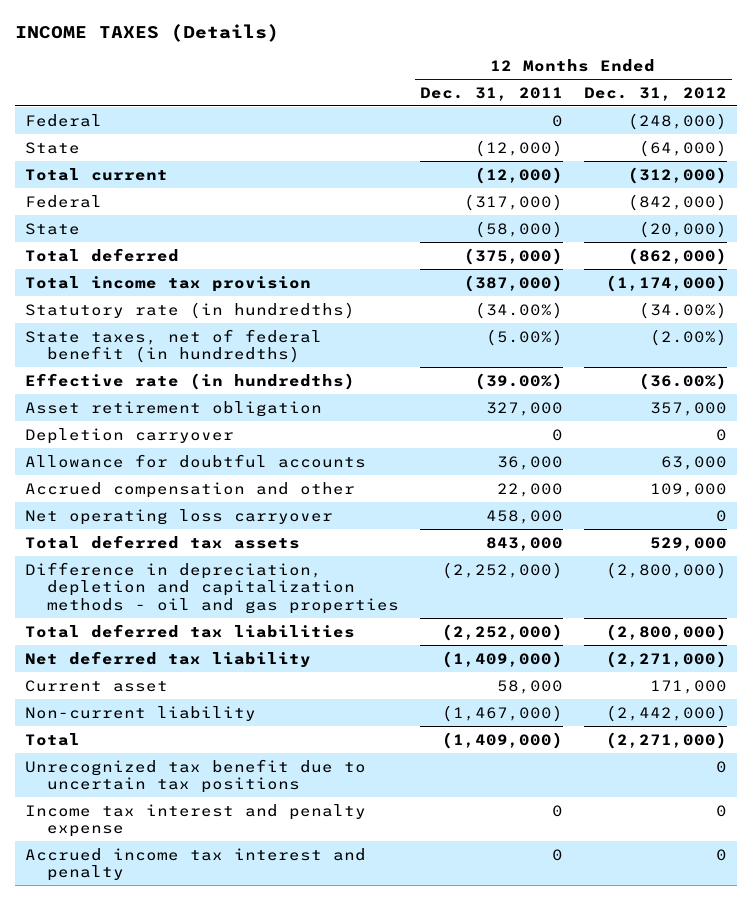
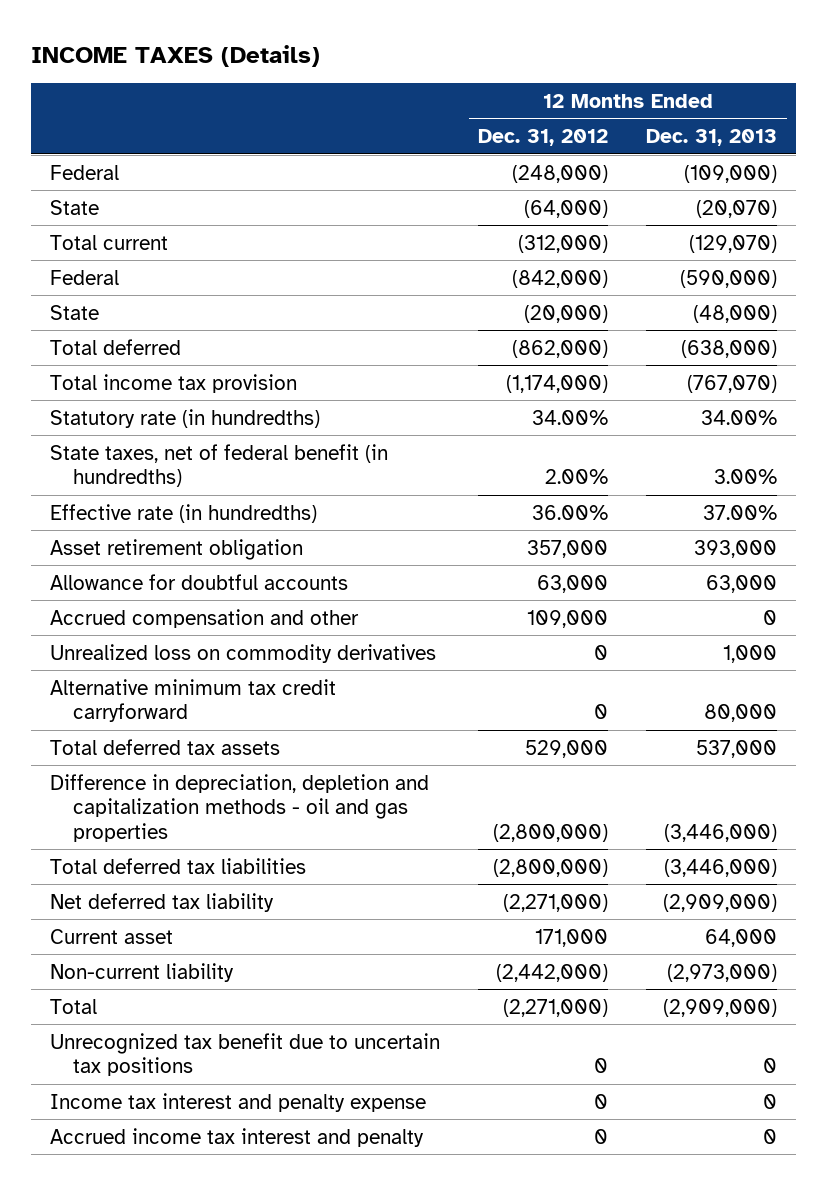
[419,86,563,101] Dec. 31, 2011 -> none
none -> [646,128,778,146] Dec. 31, 2013
[638,301,727,319] (34.00%) -> [532,409,609,425] 34.00%
[649,328,727,346] (2.00%) -> [545,469,609,485] 2.00%
[638,372,727,390] (36.00%) -> [532,504,609,520] 36.00%
[25,427,235,444] Depletion carryover -> none
[25,508,334,525] Net operating loss carryover -> none
none -> [50,643,437,663] Unrealized loss on commodity derivatives
none -> [50,678,337,723] Alternative minimum tax credit carryforward

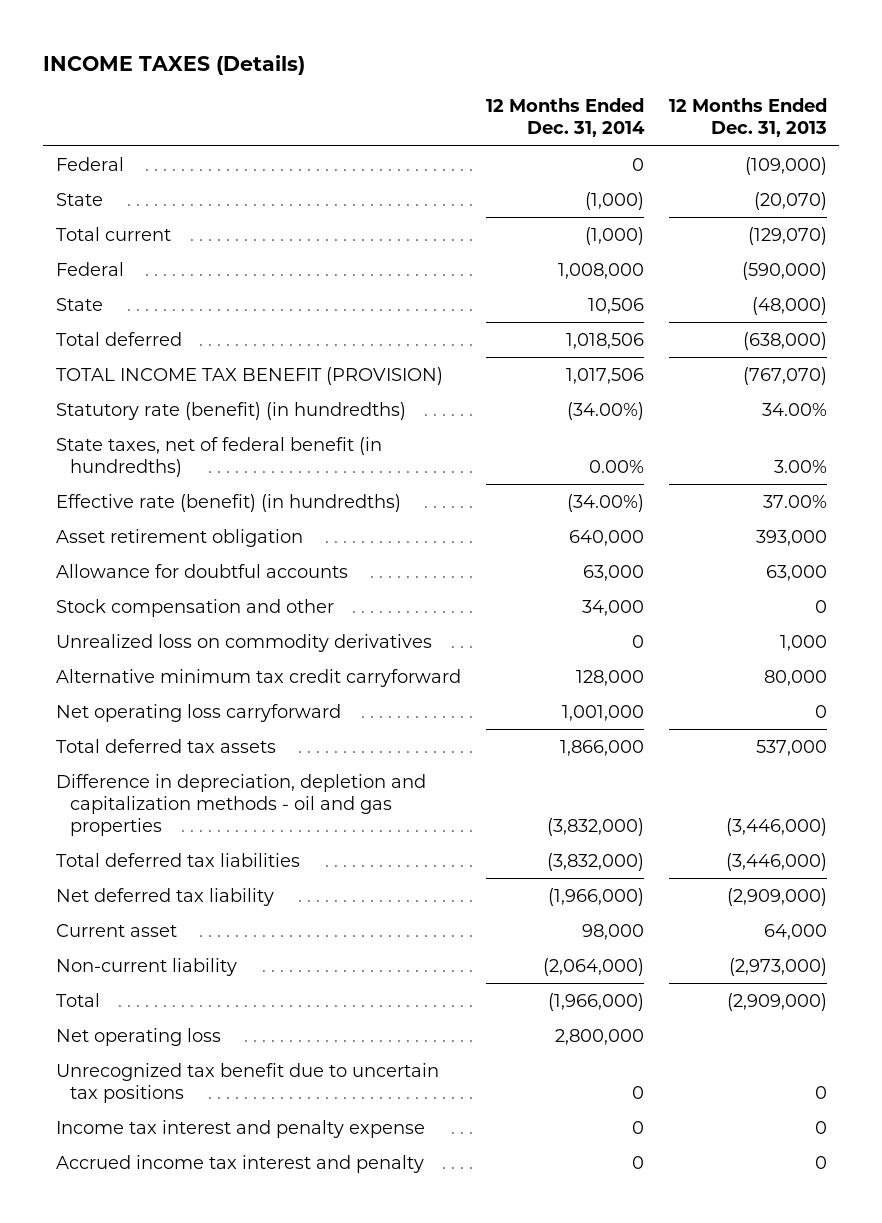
[478,128,609,146] Dec. 31, 2012 -> none
none -> [485,98,645,138] 12 Months Ended Dec. 31, 2014
[50,373,298,393] Total income tax provision -> [55,366,443,385] TOTAL INCOME TAX BENEFIT (PROVISION)
[50,408,321,428] Statutory rate (in hundredths) -> [55,401,406,420] Statutory rate (benefit) (in hundredths)
[50,503,318,523] Effective rate (in hundredths) -> [55,493,401,512] Effective rate (benefit) (in hundredths)
[50,608,360,628] Accrued compensation and other -> [55,598,334,617] Stock compensation and other
none -> [55,703,341,722] Net operating loss carryforward
none -> [55,1027,221,1046] Net operating loss

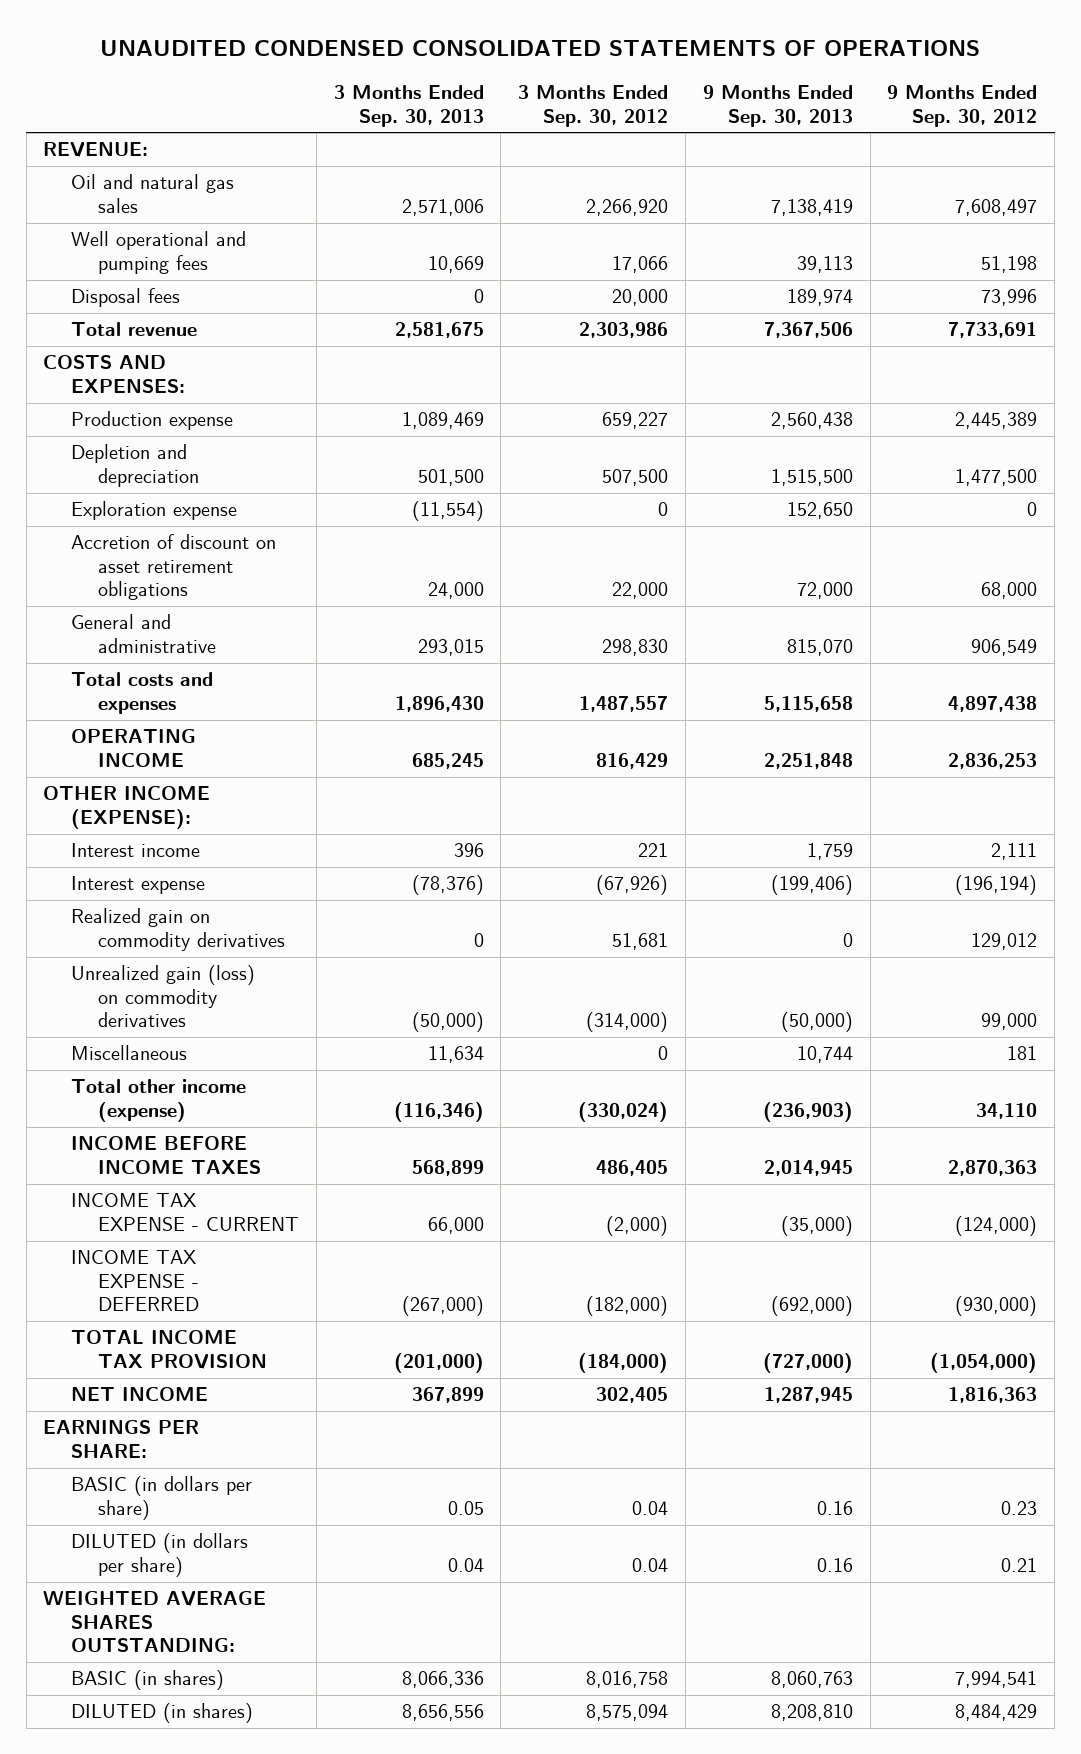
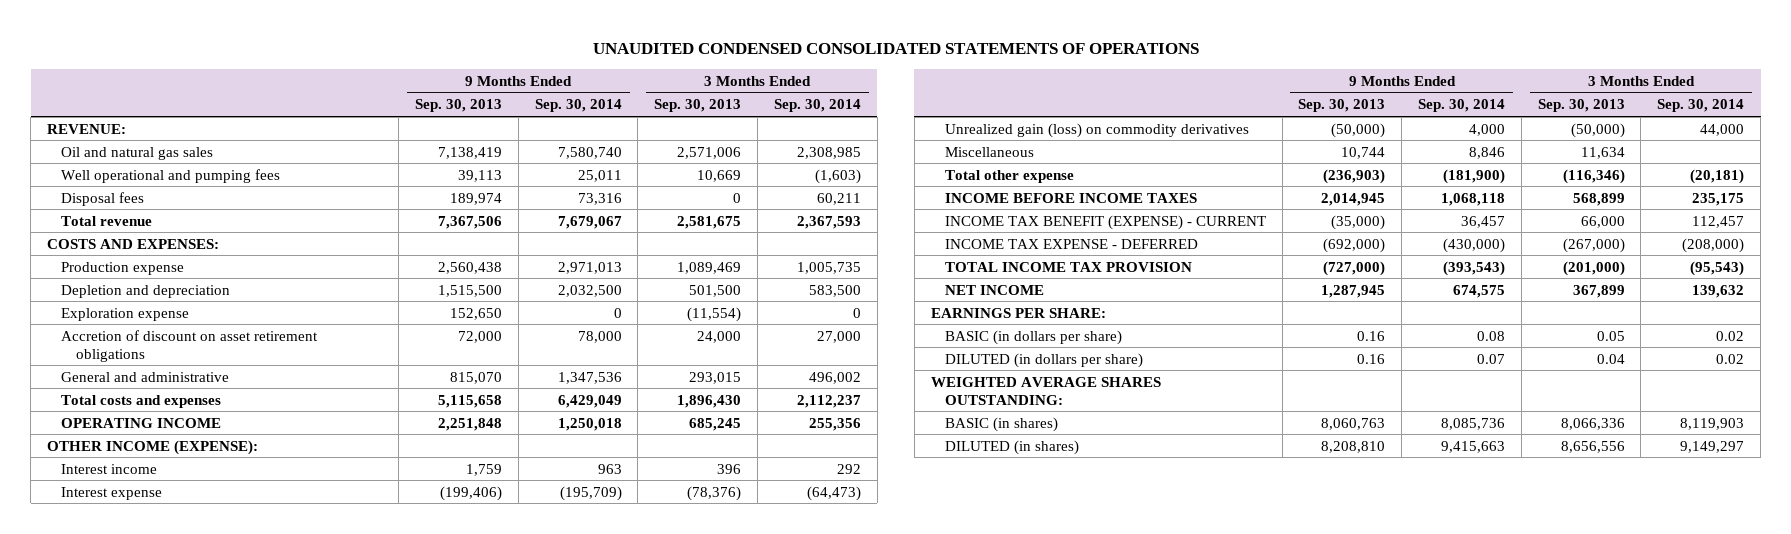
[518,85,669,127] 3 Months Ended Sep. 30, 2012 -> none
[887,85,1038,127] 9 Months Ended Sep. 30, 2012 -> none
none -> [534,99,622,113] Sep. 30, 2014
none -> [773,99,861,113] Sep. 30, 2014
[70,908,285,951] Realized gain on commodity derivatives -> none
[70,1079,246,1122] Total other income (expense) -> [944,169,1074,183] Total other expense
[70,1193,299,1231] INCOME TAX EXPENSE - CURRENT -> [944,214,1266,230] INCOME TAX BENEFIT (EXPENSE) - CURRENT

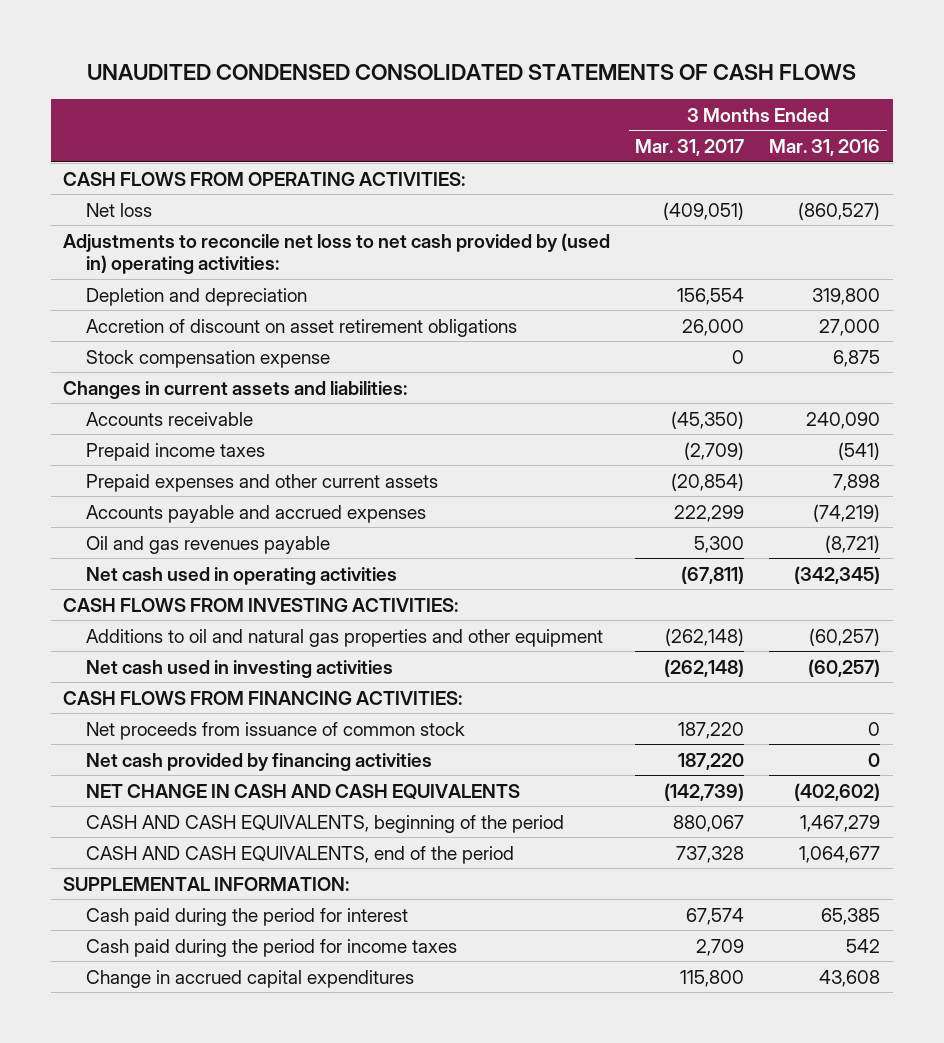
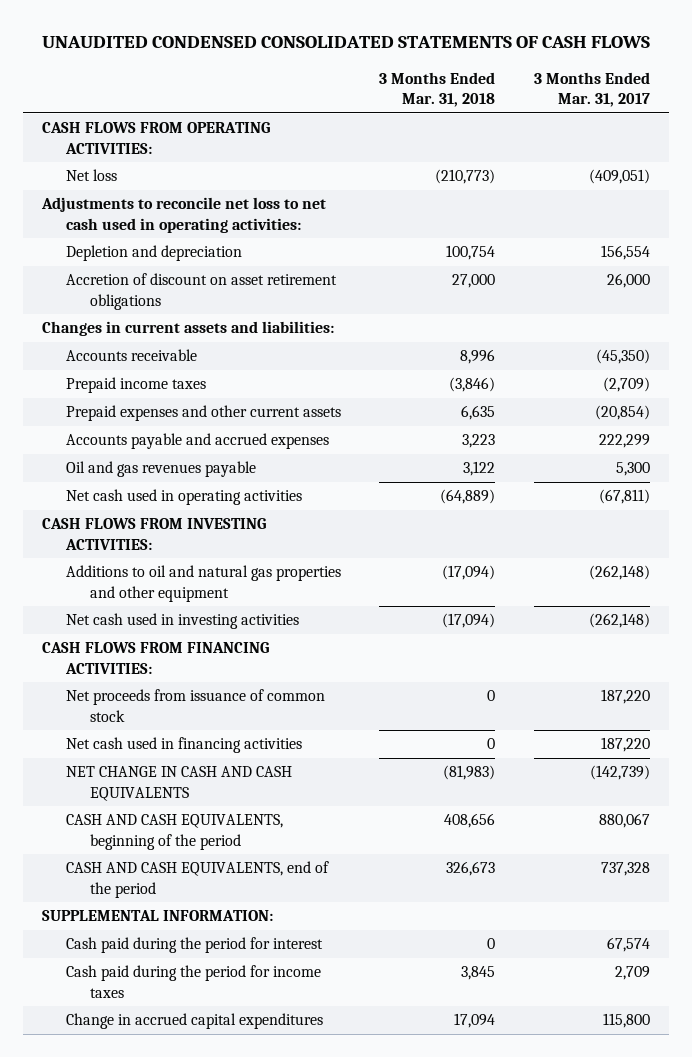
[769,139,881,157] Mar. 31, 2016 -> none
none -> [379,71,496,108] 3 Months Ended Mar. 31, 2018
[63,232,611,275] Adjustments to reconcile net loss to net cash provided by (used in) operating activities: -> [41,197,327,233] Adjustments to reconcile net loss to net cash used in operating activities:
[86,349,331,368] Stock compensation expense -> none
[86,752,433,771] Net cash provided by financing activities -> [66,737,303,754] Net cash used in financing activities

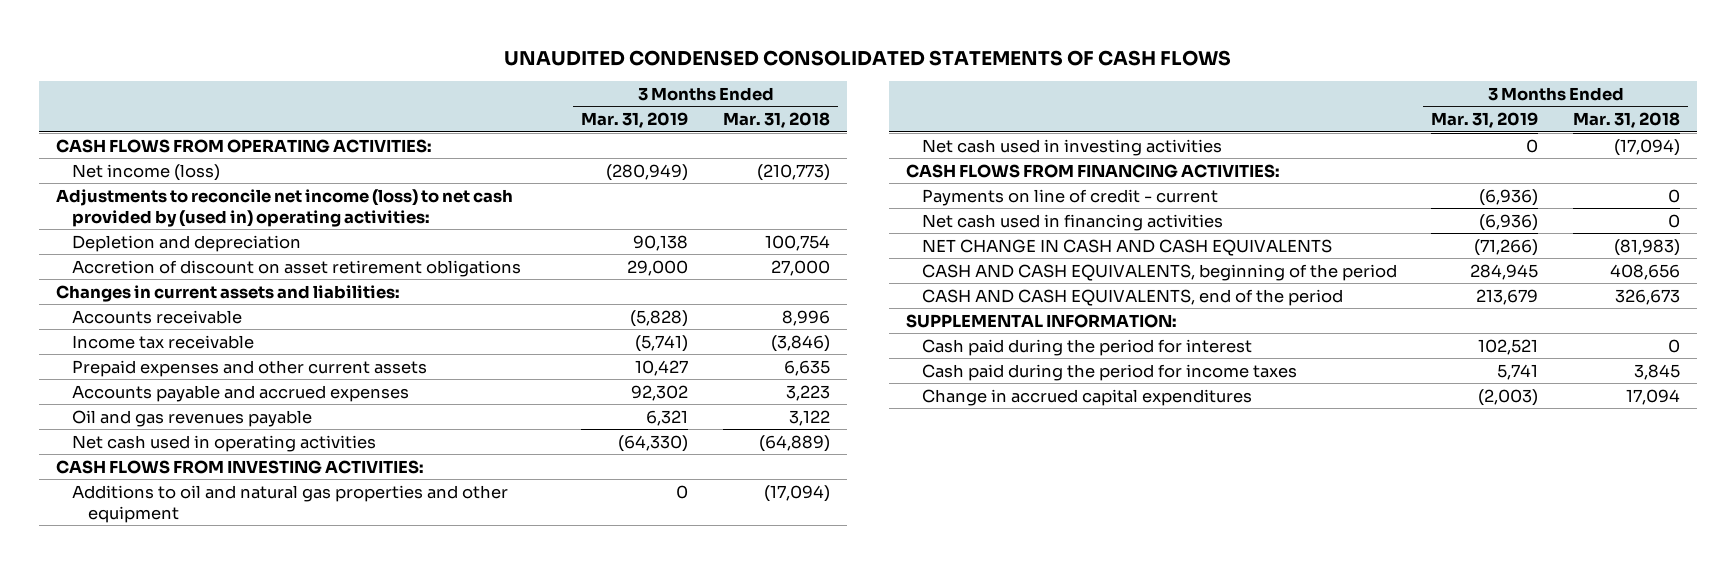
[533,71,650,108] 3 Months Ended Mar. 31, 2017 -> none
none -> [581,112,689,129] Mar. 31, 2019
[66,169,118,182] Net loss -> [71,163,220,181] Net income (loss)
[41,197,327,233] Adjustments to reconcile net loss to net cash used in operating activities: -> [56,188,514,227] Adjustments to reconcile net income (loss) to net cash provided by (used in) operating activities:
[66,377,207,394] Prepaid income taxes -> [71,334,254,349] Income tax receivable
[66,689,326,722] Net proceeds from issuance of common stock -> none
none -> [921,188,1218,206] Payments on line of credit - current

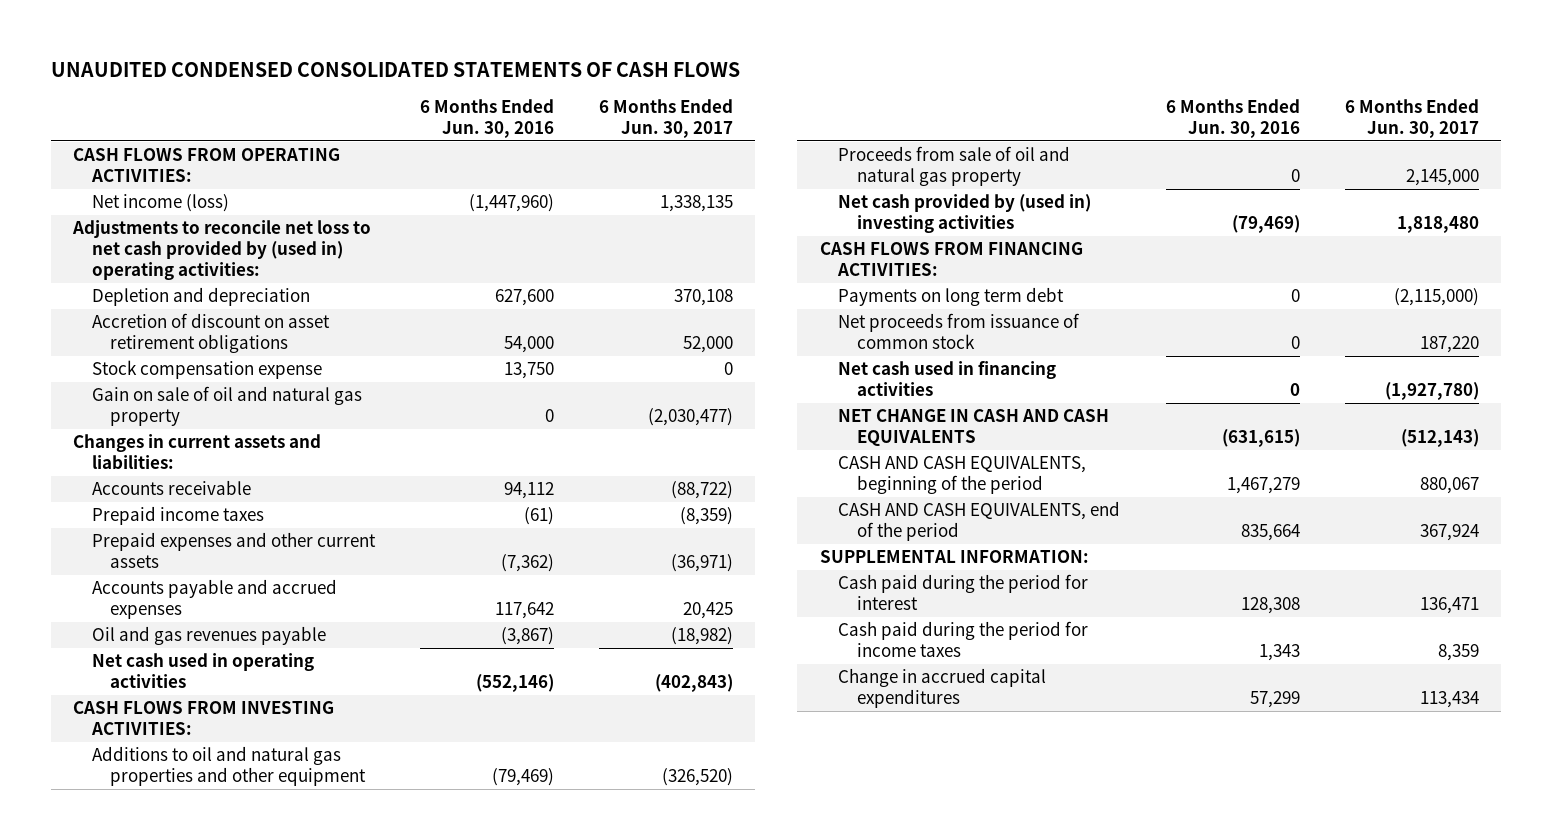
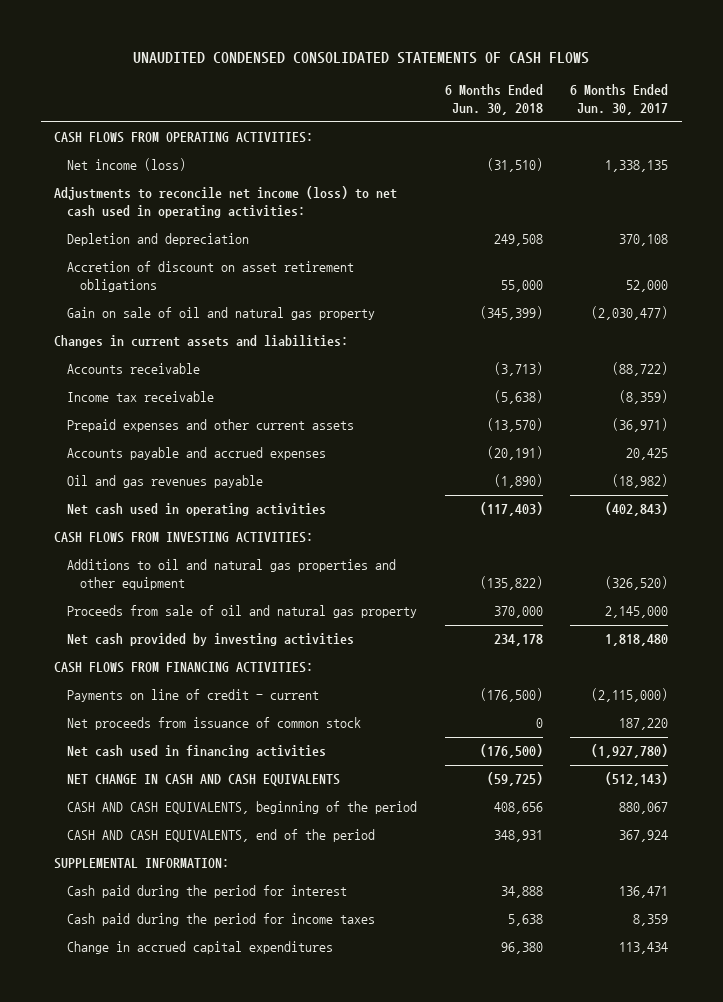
[419,99,554,139] 6 Months Ended Jun. 30, 2016 -> none
none -> [444,84,543,116] 6 Months Ended Jun. 30, 2018
[72,220,372,281] Adjustments to reconcile net loss to net cash provided by (used in) operating activities: -> [54,186,398,219] Adjustments to reconcile net income (loss) to net cash used in operating activities:
[91,360,322,380] Stock compensation expense -> none
[91,506,264,526] Prepaid income taxes -> [67,391,215,403] Income tax receivable
[838,194,1092,234] Net cash provided by (used in) investing activities -> [67,633,355,647] Net cash provided by investing activities
[838,287,1065,307] Payments on long term debt -> [67,689,320,703] Payments on line of credit - current

